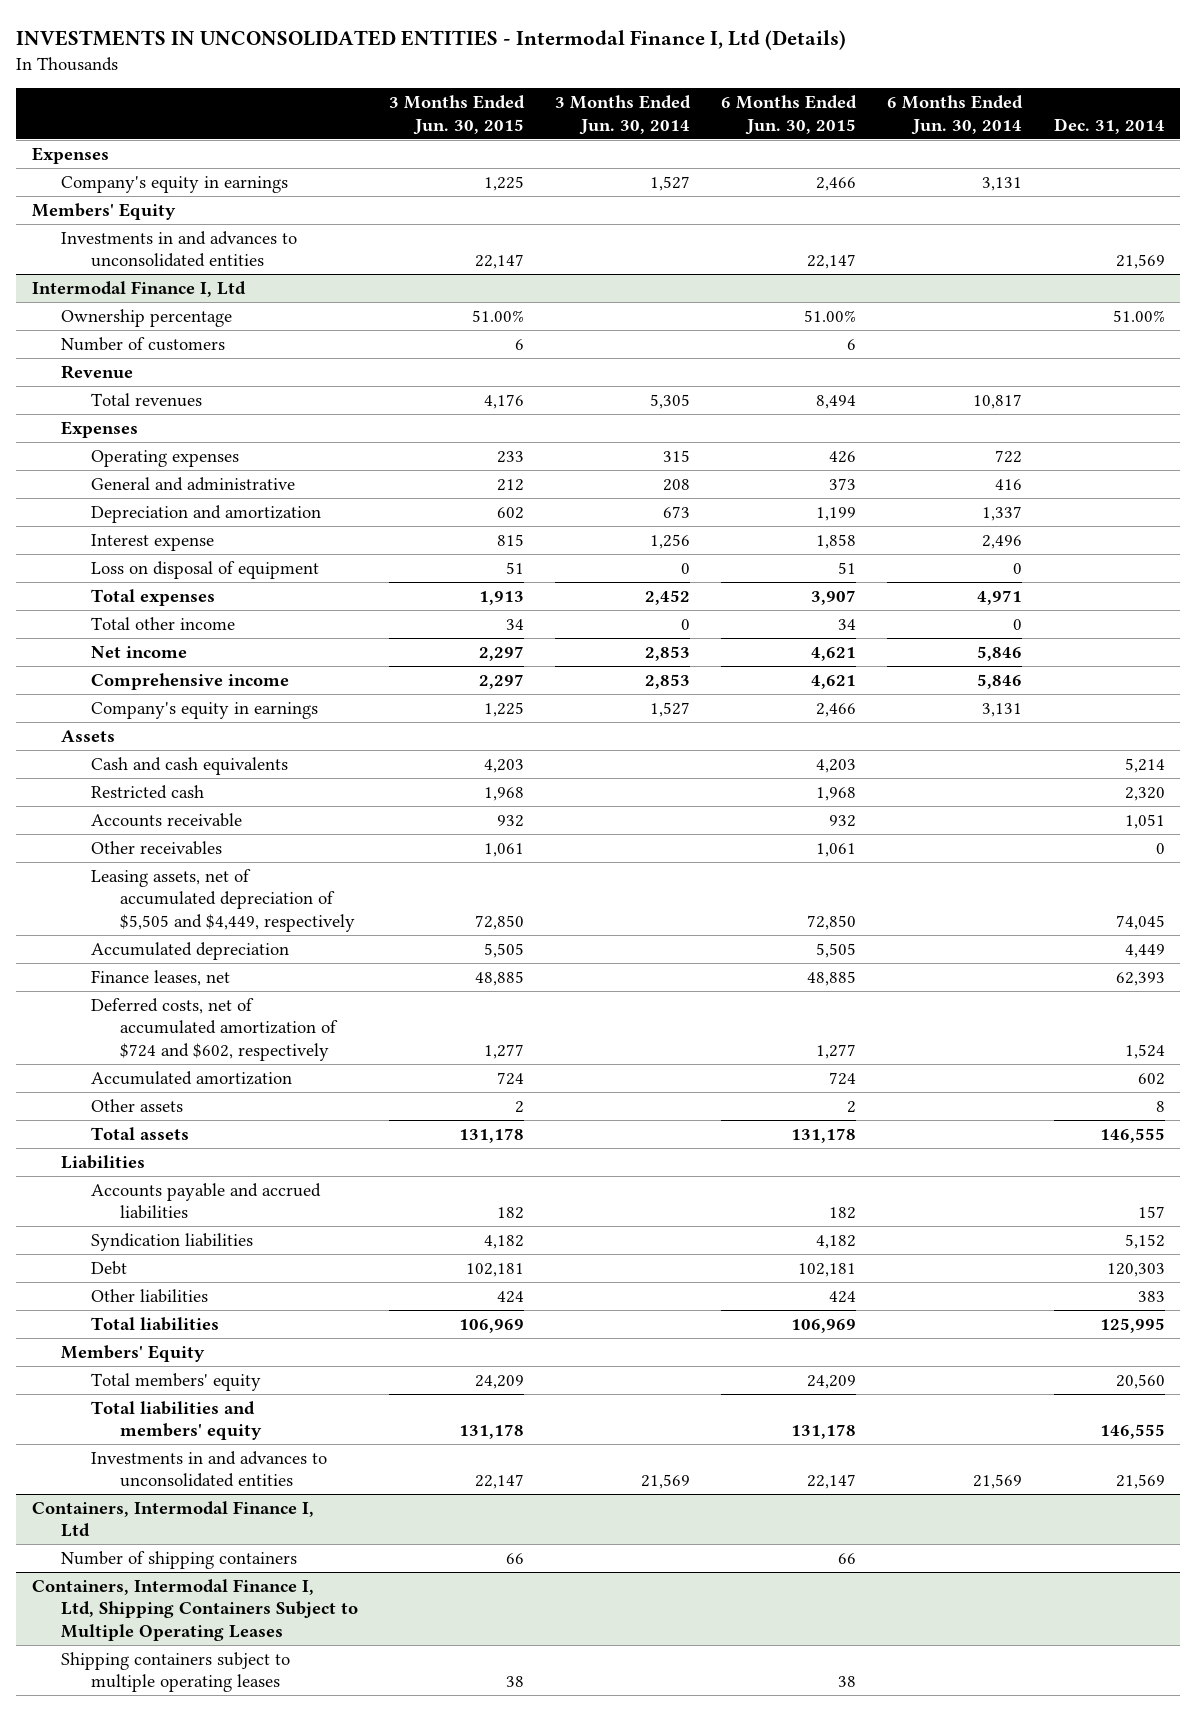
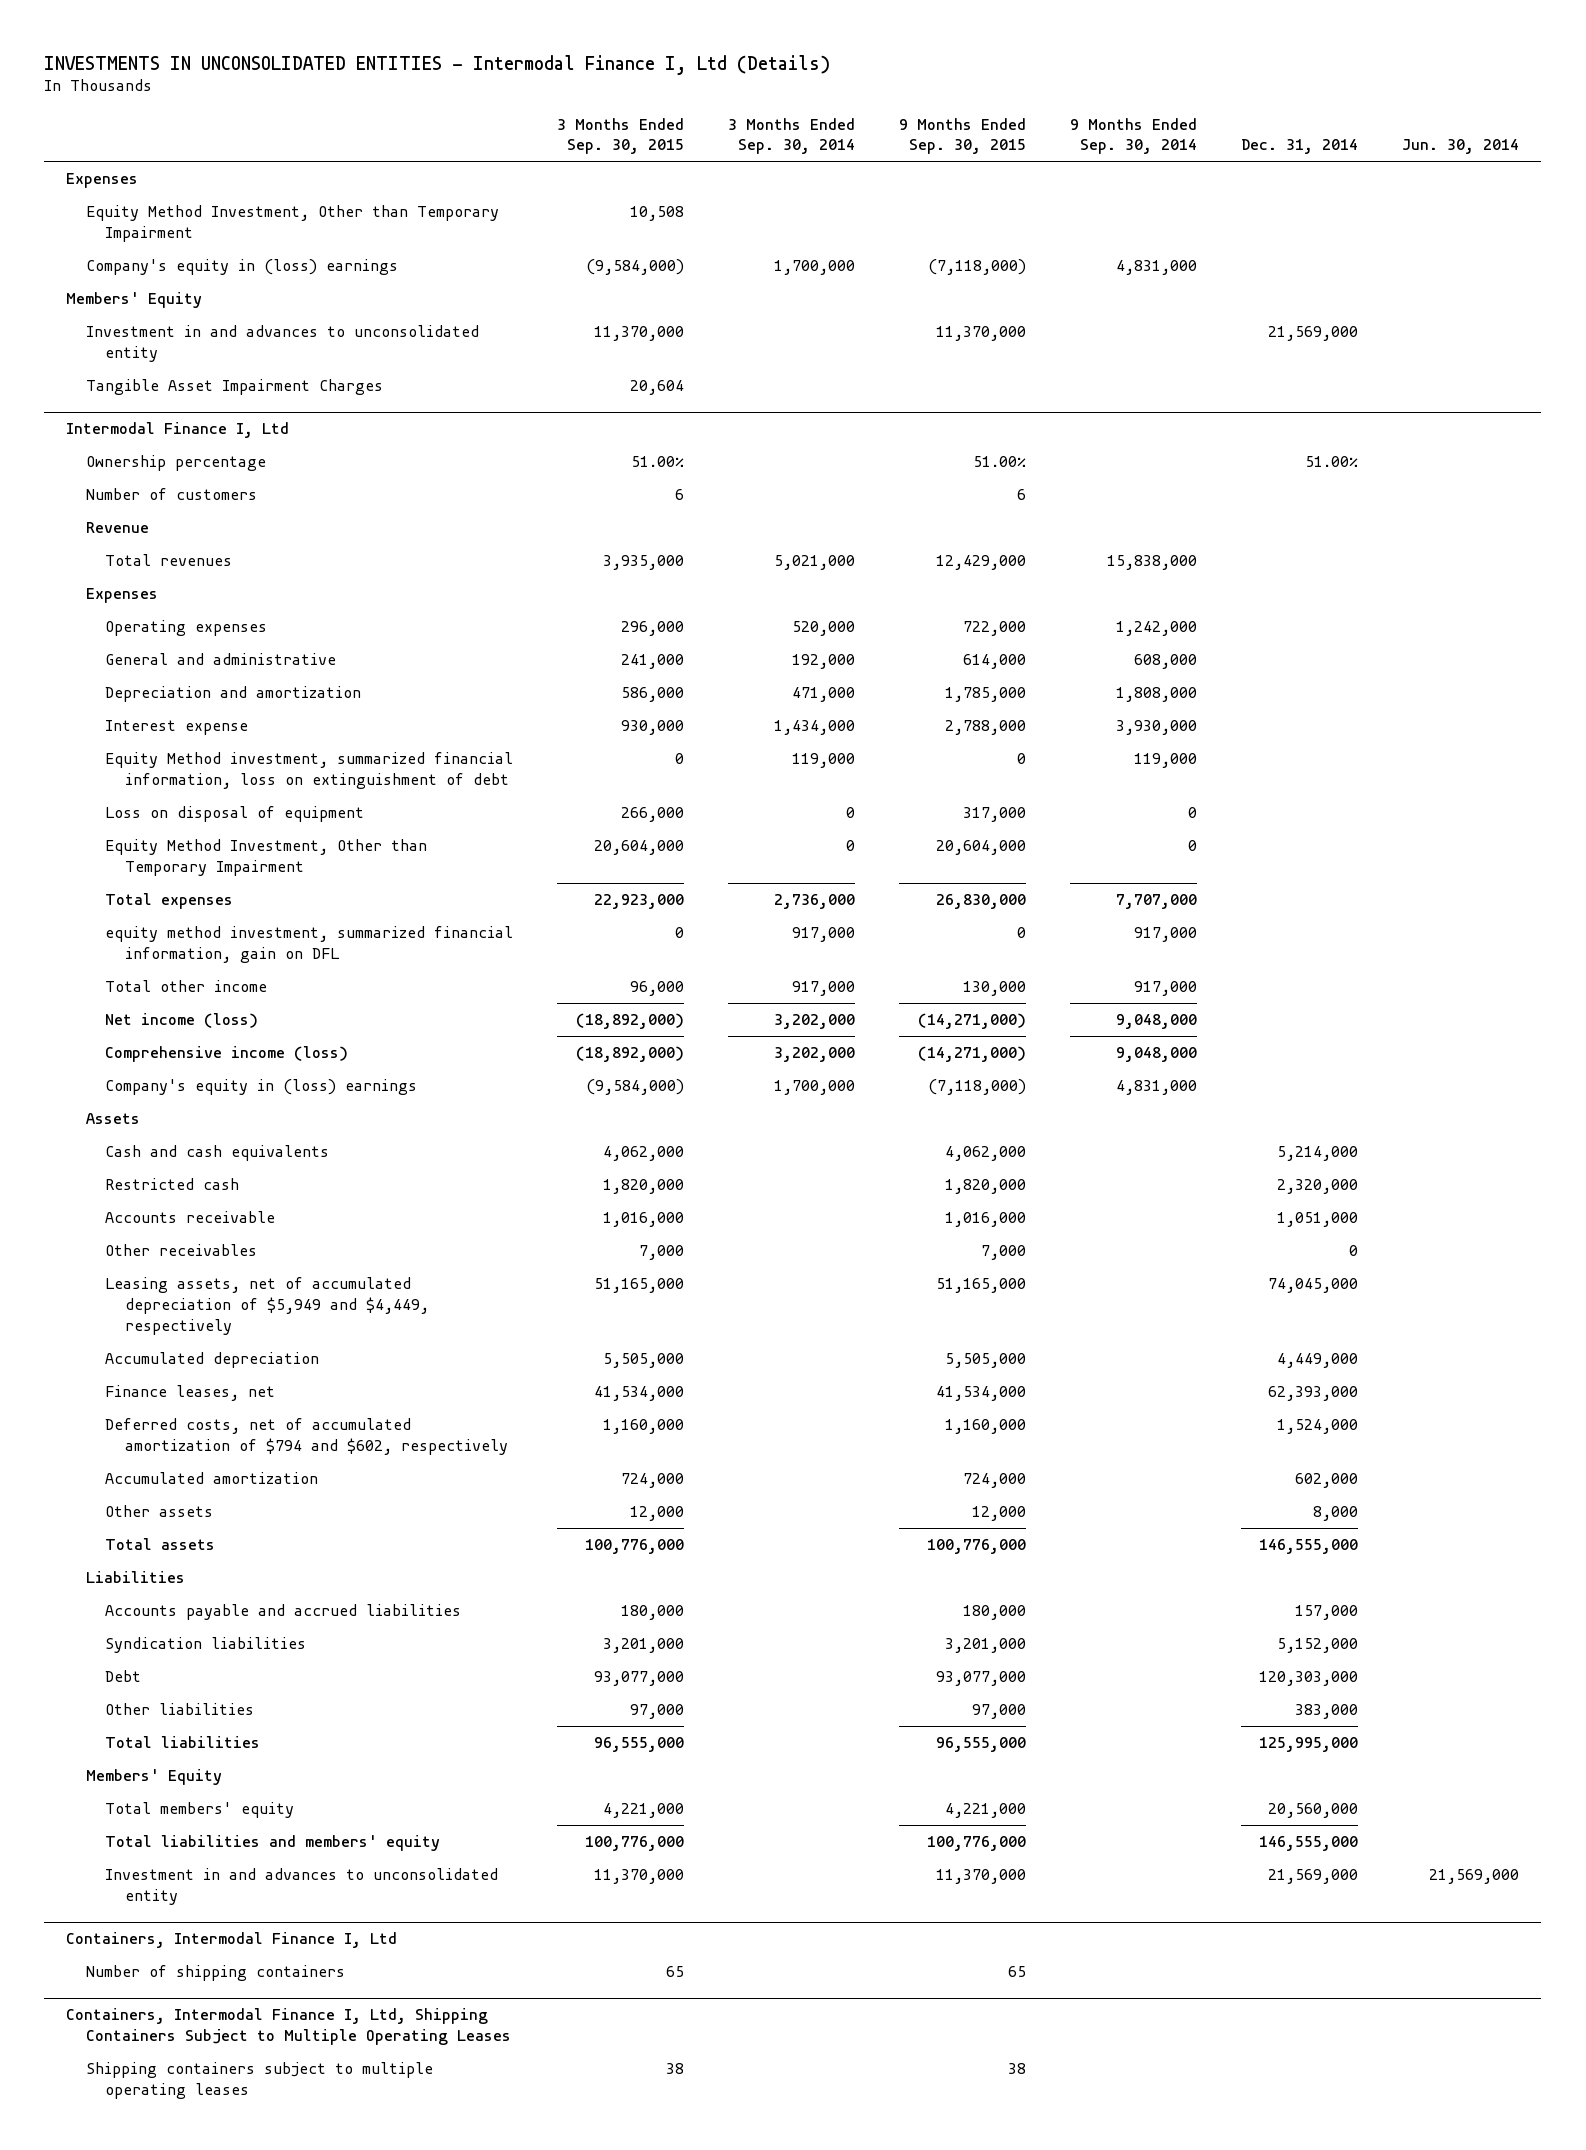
[389,95,526,135] 3 Months Ended Jun. 30, 2015 -> none
[555,95,692,135] 3 Months Ended Jun. 30, 2014 -> none
[721,95,858,135] 6 Months Ended Jun. 30, 2015 -> none
[887,95,1024,135] 6 Months Ended Jun. 30, 2014 -> none
none -> [557,117,685,155] 3 Months Ended Sep. 30, 2015
none -> [728,117,856,155] 3 Months Ended Sep. 30, 2014
none -> [899,117,1027,155] 9 Months Ended Sep. 30, 2015
none -> [1070,117,1198,155] 9 Months Ended Sep. 30, 2014
none -> [1402,139,1520,155] Jun. 30, 2014
none -> [85,205,499,242] Equity Method Investment, Other than Temporary Impairment
[61,175,289,193] Company's equity in earnings -> [85,259,398,276] Company's equity in (loss) earnings
[61,230,298,268] Investments in and advances to unconsolidated entities -> [85,325,479,362] Investment in and advances to unconsolidated entity
[1115,254,1165,270] 21,569 -> [1268,326,1359,342] 21,569,000
none -> [85,379,383,396] Tangible Asset Impairment Charges
none -> [105,752,514,789] Equity Method investment, summarized financial information, loss on extinguishment of debt
none -> [105,839,428,876] Equity Method Investment, Other than Temporary Impairment
none -> [105,926,514,963] equity method investment, summarized financial information, gain on DFL
[90,645,187,658] Net income -> [105,1013,259,1029] Net income (loss)
[90,672,289,690] Comprehensive income -> [105,1046,349,1063] Comprehensive income (loss)
[90,701,318,719] Company's equity in earnings -> [105,1079,418,1096] Company's equity in (loss) earnings
[1124,757,1165,773] 5,214 -> [1277,1146,1359,1162] 5,214,000
[1124,786,1165,801] 2,320 -> [1277,1179,1359,1195] 2,320,000
[1124,813,1165,829] 1,051 -> [1277,1212,1359,1228] 1,051,000
[90,868,355,933] Leasing assets, net of accumulated depreciation of $5,505 and $4,449, respectively -> [105,1277,429,1335] Leasing assets, net of accumulated depreciation of $5,949 and $4,449, respectively
[1115,915,1165,931] 74,045 -> [1268,1278,1359,1294] 74,045,000
[1124,943,1165,958] 4,449 -> [1277,1353,1359,1369] 4,449,000
[1115,971,1165,986] 62,393 -> [1268,1386,1359,1402] 62,393,000
[90,997,338,1062] Deferred costs, net of accumulated amortization of $724 and $602, respectively -> [105,1418,508,1455] Deferred costs, net of accumulated amortization of $794 and $602, respectively
[1124,1044,1165,1060] 1,524 -> [1277,1419,1359,1435] 1,524,000
[1137,1072,1165,1085] 602 -> [1295,1473,1359,1489] 602,000
[1155,1100,1165,1112] 8 -> [1313,1506,1359,1522] 8,000
[1099,1127,1165,1143] 146,555 -> [1259,1539,1359,1555] 146,555,000
[1137,1206,1165,1219] 157 -> [1295,1605,1359,1621] 157,000
[1124,1233,1165,1249] 5,152 -> [1277,1638,1359,1654] 5,152,000
[1106,1262,1165,1277] 120,303 -> [1259,1671,1359,1687] 120,303,000
[1137,1290,1165,1302] 383 -> [1295,1704,1359,1720] 383,000
[1099,1317,1165,1333] 125,995 -> [1259,1737,1359,1753] 125,995,000
[1115,1373,1165,1389] 20,560 -> [1268,1803,1359,1819] 20,560,000
[1099,1424,1165,1440] 146,555 -> [1259,1836,1359,1852] 146,555,000
[90,1450,327,1488] Investments in and advances to unconsolidated entities -> [105,1868,499,1905] Investment in and advances to unconsolidated entity
[1115,1474,1165,1490] 21,569 -> [1268,1869,1359,1885] 21,569,000

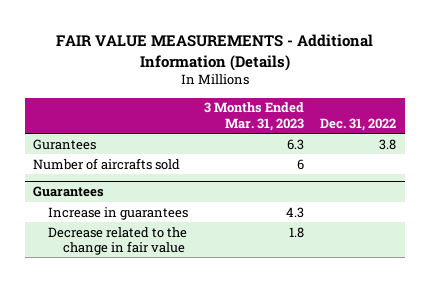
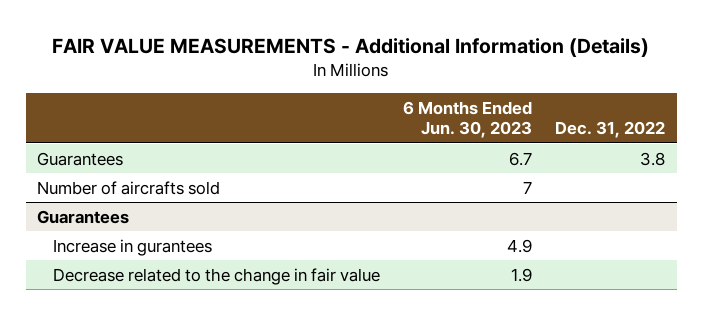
[204,102,305,132] 3 Months Ended Mar. 31, 2023 -> none
none -> [402,100,532,139] 6 Months Ended Jun. 30, 2023
[33,138,97,150] Gurantees -> [37,151,124,166] Guarantees
[48,206,189,220] Increase in guarantees -> [52,238,212,256] Increase in gurantees

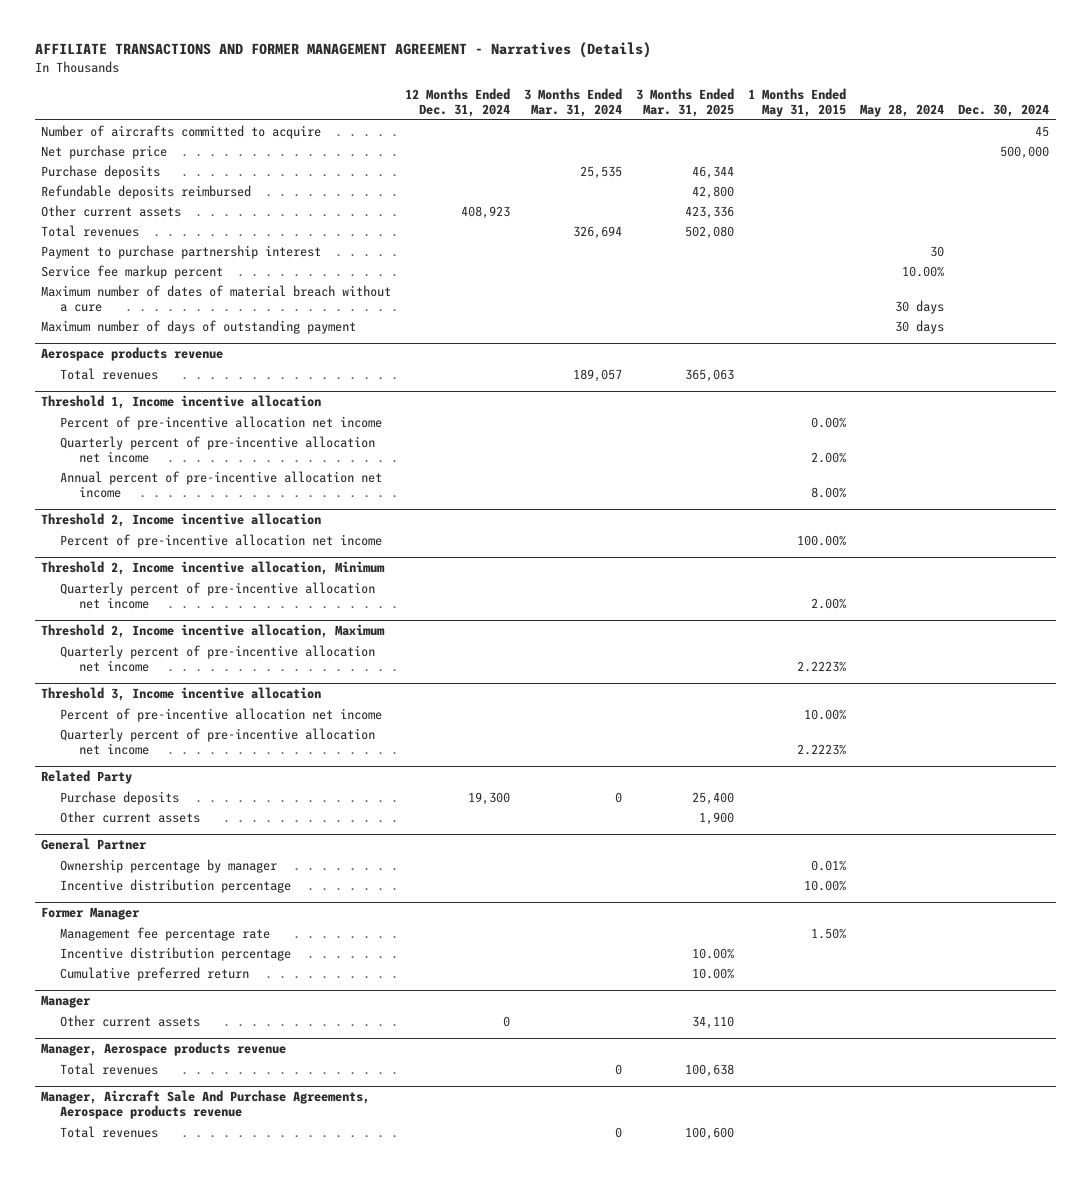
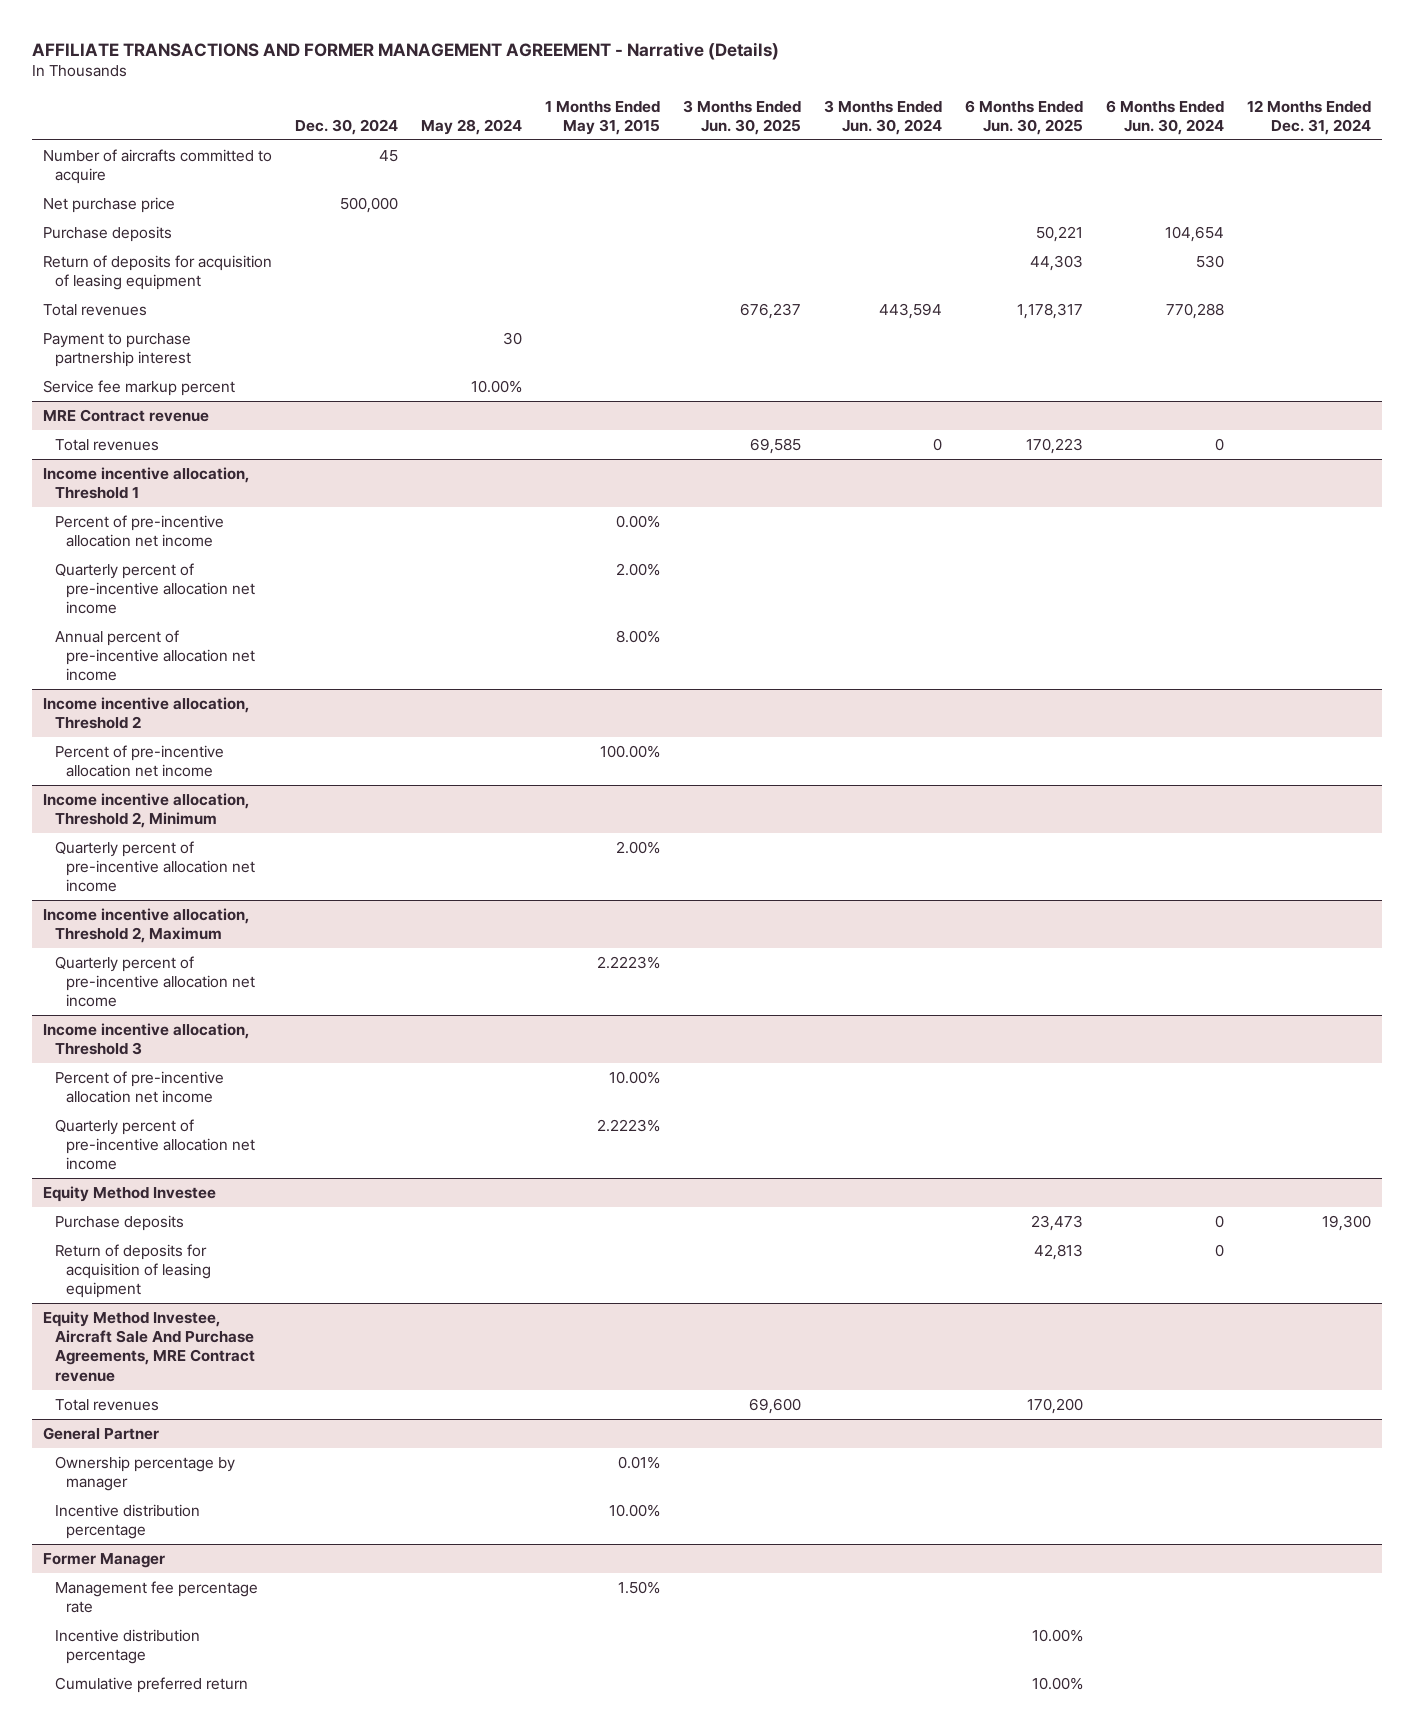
[34,42,651,59] AFFILIATE TRANSACTIONS AND FORMER MANAGEMENT AGREEMENT - Narratives (Details) -> [31,41,779,60] AFFILIATE TRANSACTIONS AND FORMER MANAGEMENT AGREEMENT - Narrative (Details)
[524,88,623,118] 3 Months Ended Mar. 31, 2024 -> none
[636,88,735,118] 3 Months Ended Mar. 31, 2025 -> none
none -> [682,99,801,135] 3 Months Ended Jun. 30, 2025
none -> [823,99,942,135] 3 Months Ended Jun. 30, 2024
none -> [964,99,1083,135] 6 Months Ended Jun. 30, 2025
none -> [1105,99,1224,135] 6 Months Ended Jun. 30, 2024
[41,184,252,199] Refundable deposits reimbursed -> none
[41,204,182,217] Other current assets -> none
none -> [43,254,273,291] Return of deposits for acquisition of leasing equipment
[41,284,392,312] Maximum number of dates of material breach without a cure -> none
[41,319,357,334] Maximum number of days of outstanding payment -> none
[41,347,224,362] Aerospace products revenue -> none
[60,367,159,380] Total revenues -> none
none -> [43,408,210,422] MRE Contract revenue
none -> [54,438,159,451] Total revenues
[41,395,322,410] Threshold 1, Income incentive allocation -> [43,466,250,500] Income incentive allocation, Threshold 1
[41,513,322,528] Threshold 2, Income incentive allocation -> [43,696,250,730] Income incentive allocation, Threshold 2
[41,561,386,576] Threshold 2, Income incentive allocation, Minimum -> [43,792,250,829] Income incentive allocation, Threshold 2, Minimum
[41,624,386,639] Threshold 2, Income incentive allocation, Maximum -> [43,907,250,944] Income incentive allocation, Threshold 2, Maximum
[41,687,322,702] Threshold 3, Income incentive allocation -> [43,1022,250,1056] Income incentive allocation, Threshold 3
[41,770,133,785] Related Party -> [43,1185,217,1202] Equity Method Investee
[60,810,201,823] Other current assets -> none
none -> [54,1243,211,1299] Return of deposits for acquisition of leasing equipment
none -> [43,1310,255,1382] Equity Method Investee, Aircraft Sale And Purchase Agreements, MRE Contract revenue
none -> [54,1398,159,1411] Total revenues
[41,995,92,1009] Manager -> none
[60,1014,201,1027] Other current assets -> none
[41,1042,287,1057] Manager, Aerospace products revenue -> none
[60,1062,159,1075] Total revenues -> none
[41,1090,371,1120] Manager, Aircraft Sale And Purchase Agreements, Aerospace products revenue -> none
[60,1125,159,1138] Total revenues -> none

